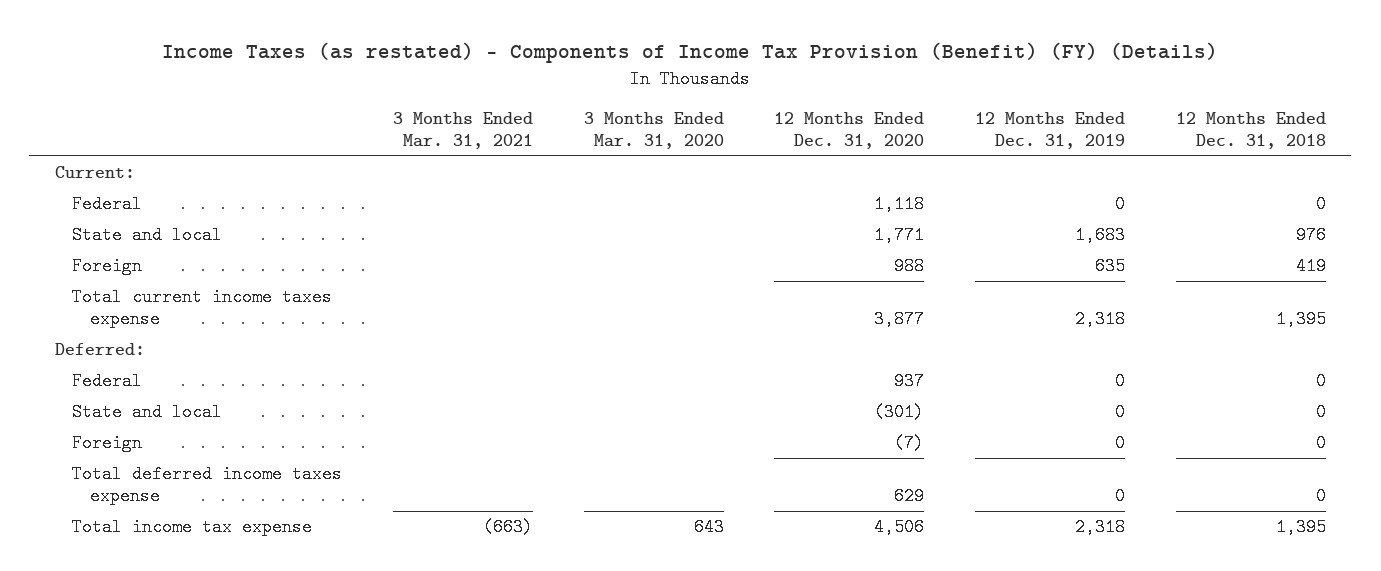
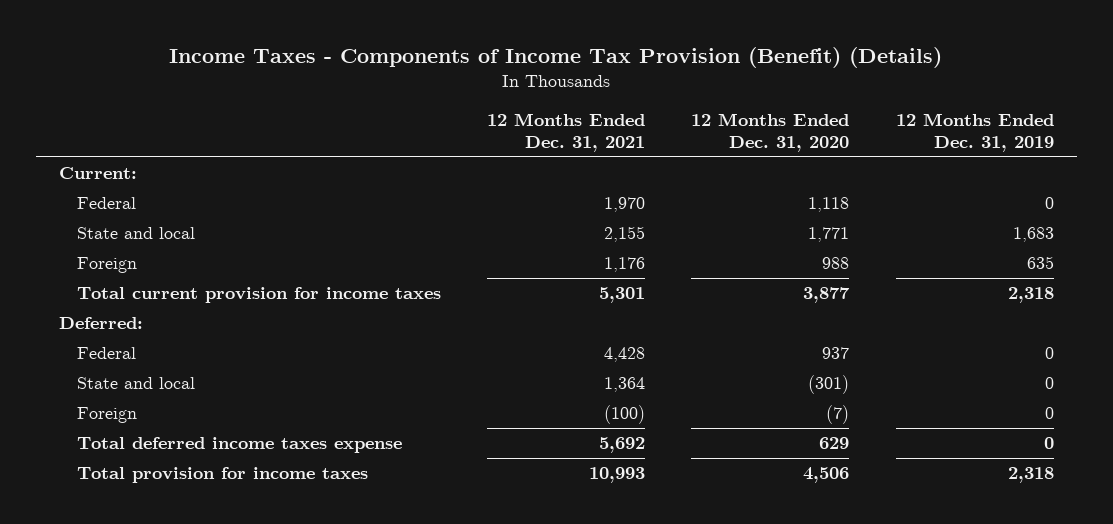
[162,42,1219,64] Income Taxes (as restated) - Components of Income Tax Provision (Benefit) (FY) (Details) -> [169,47,943,69] Income Taxes - Components of Income Tax Provision (Benefit) (Details)
[392,111,533,149] 3 Months Ended Mar. 31, 2021 -> none
[583,111,724,149] 3 Months Ended Mar. 31, 2020 -> none
[1175,111,1326,149] 12 Months Ended Dec. 31, 2018 -> none
none -> [487,113,646,152] 12 Months Ended Dec. 31, 2021
[72,288,333,329] Total current income taxes expense -> [76,287,441,304] Total current provision for income taxes
[72,518,313,537] Total income tax expense -> [76,467,368,484] Total provision for income taxes

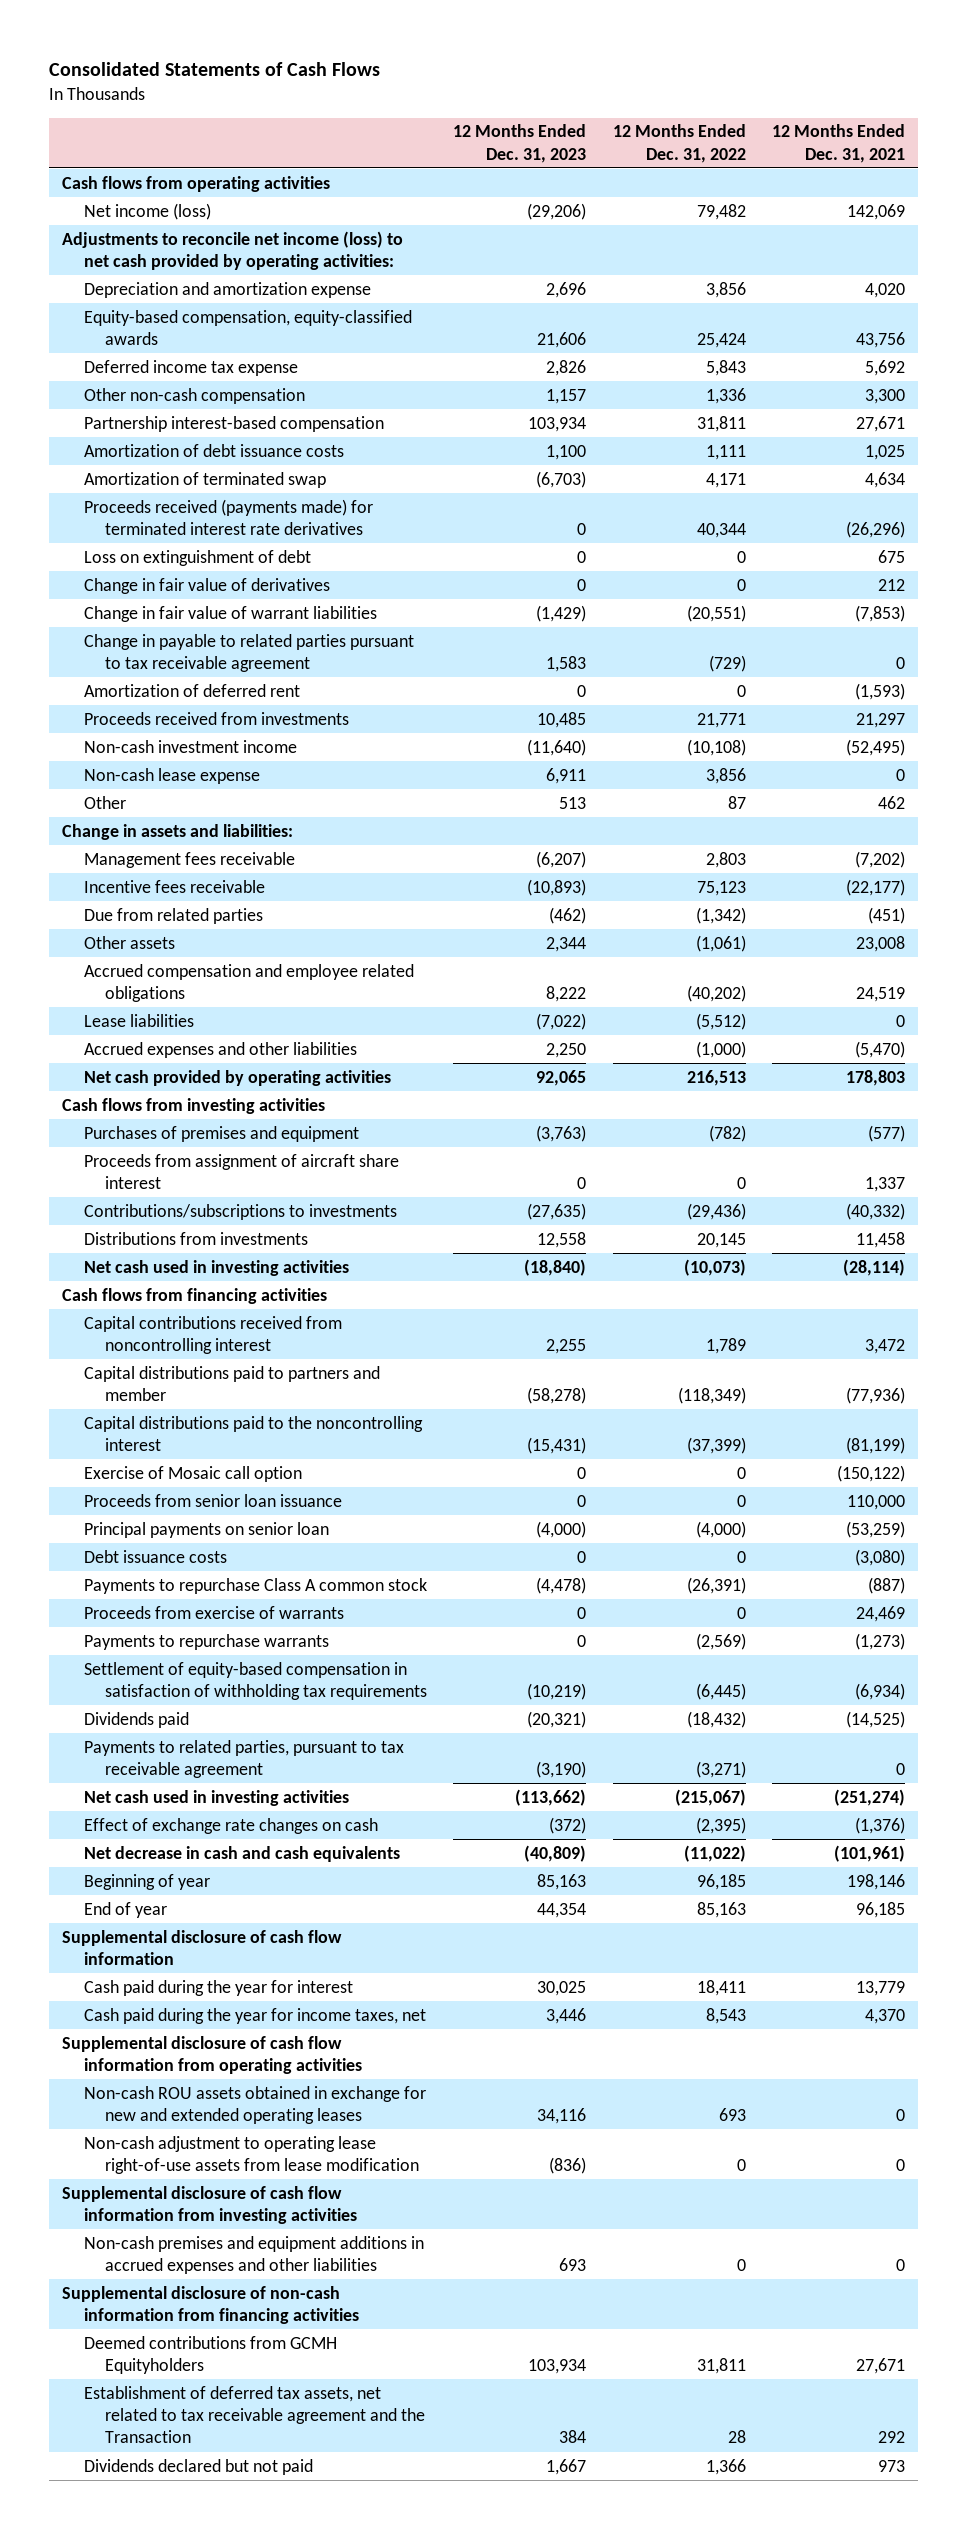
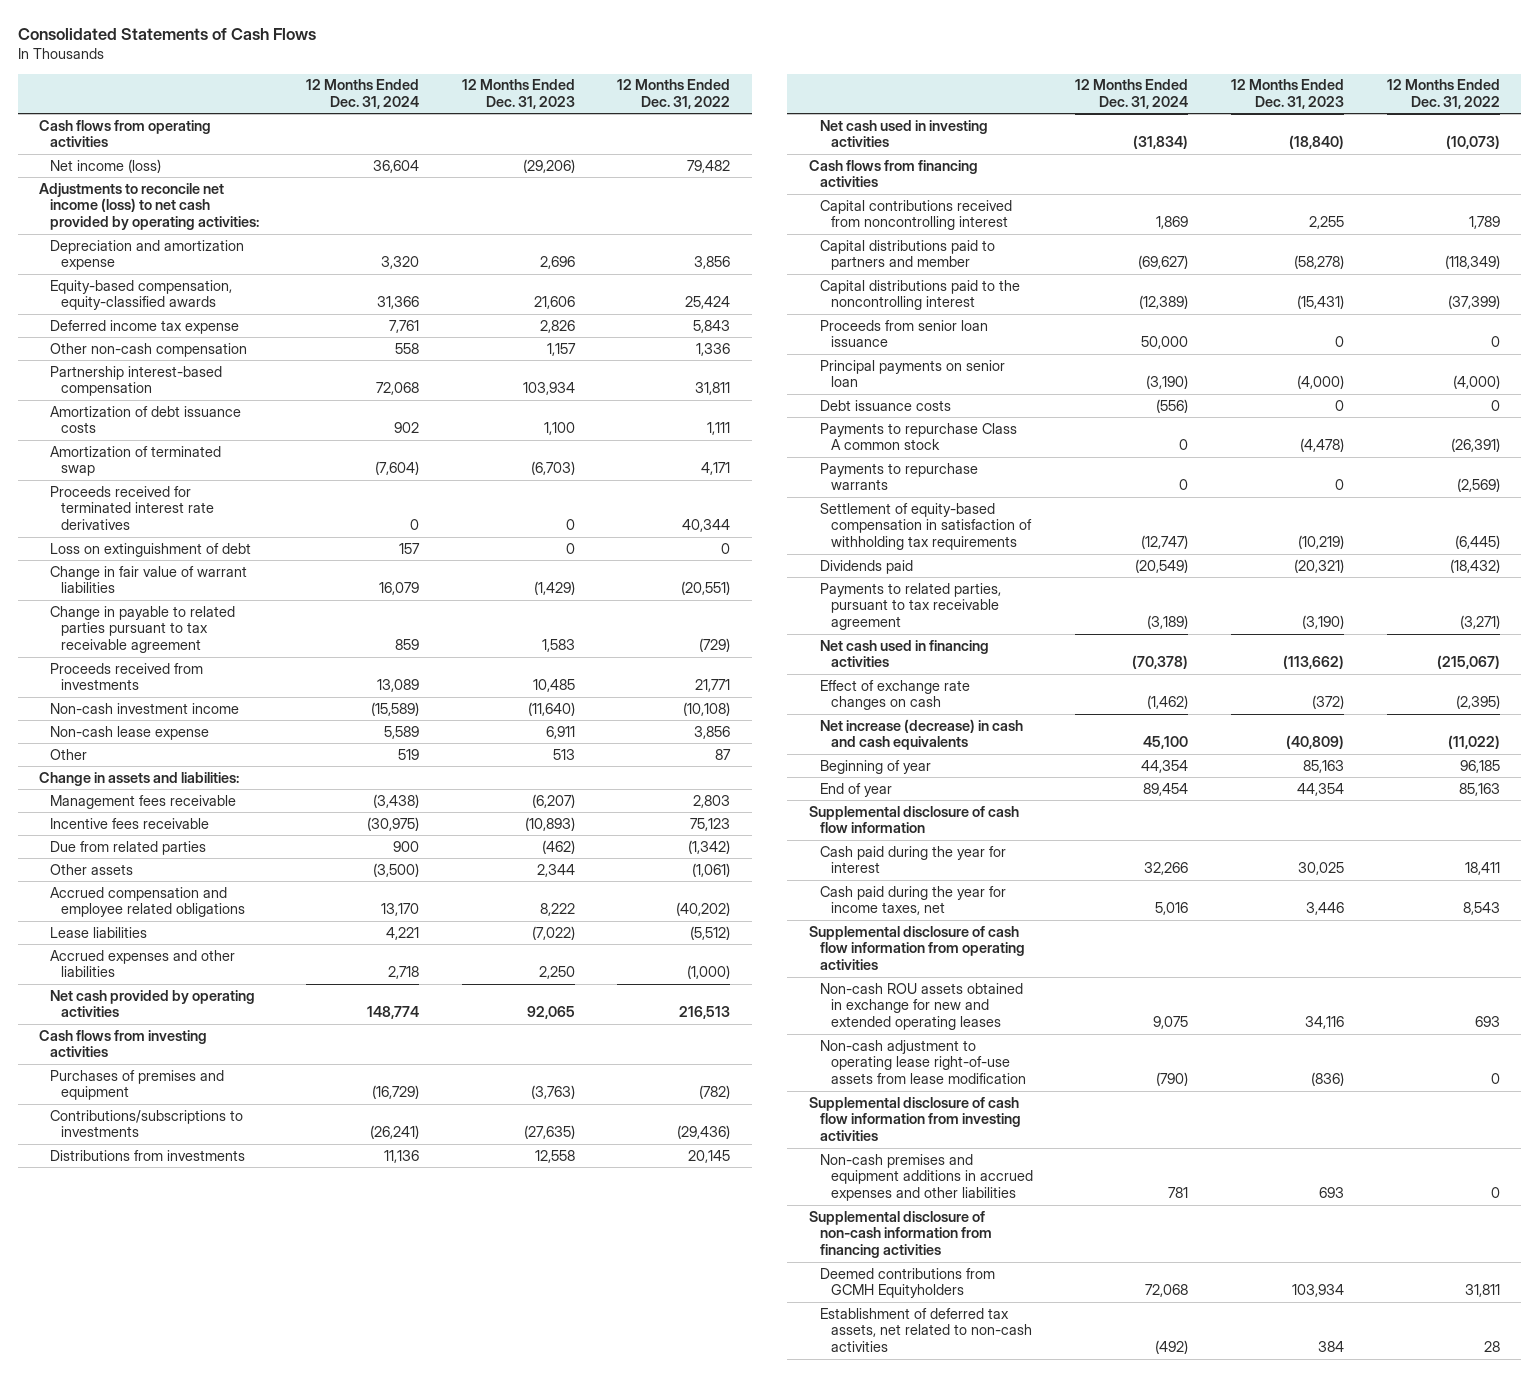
[771,124,905,163] 12 Months Ended Dec. 31, 2021 -> none
none -> [305,79,419,109] 12 Months Ended Dec. 31, 2024
[83,498,373,535] Proceeds received (payments made) for terminated interest rate derivatives -> [50,485,215,531] Proceeds received for terminated interest rate derivatives
[83,577,330,594] Change in fair value of derivatives -> none
[83,683,300,697] Amortization of deferred rent -> none
[83,1153,399,1189] Proceeds from assignment of aircraft share interest -> none
[83,1465,302,1482] Exercise of Mosaic call option -> none
[83,1605,344,1619] Proceeds from exercise of warrants -> none
[83,1789,349,1806] Net cash used in investing activities -> [819,639,989,668] Net cash used in financing activities
[83,1845,400,1862] Net decrease in cash and cash equivalents -> [819,718,1023,751] Net increase (decrease) in cash and cash equivalents
[83,2458,313,2475] Dividends declared but not paid -> none
[83,2385,426,2444] Establishment of deferred tax assets, net related to tax receivable agreement and the Transaction -> [819,1307,1032,1353] Establishment of deferred tax assets, net related to non-cash activities

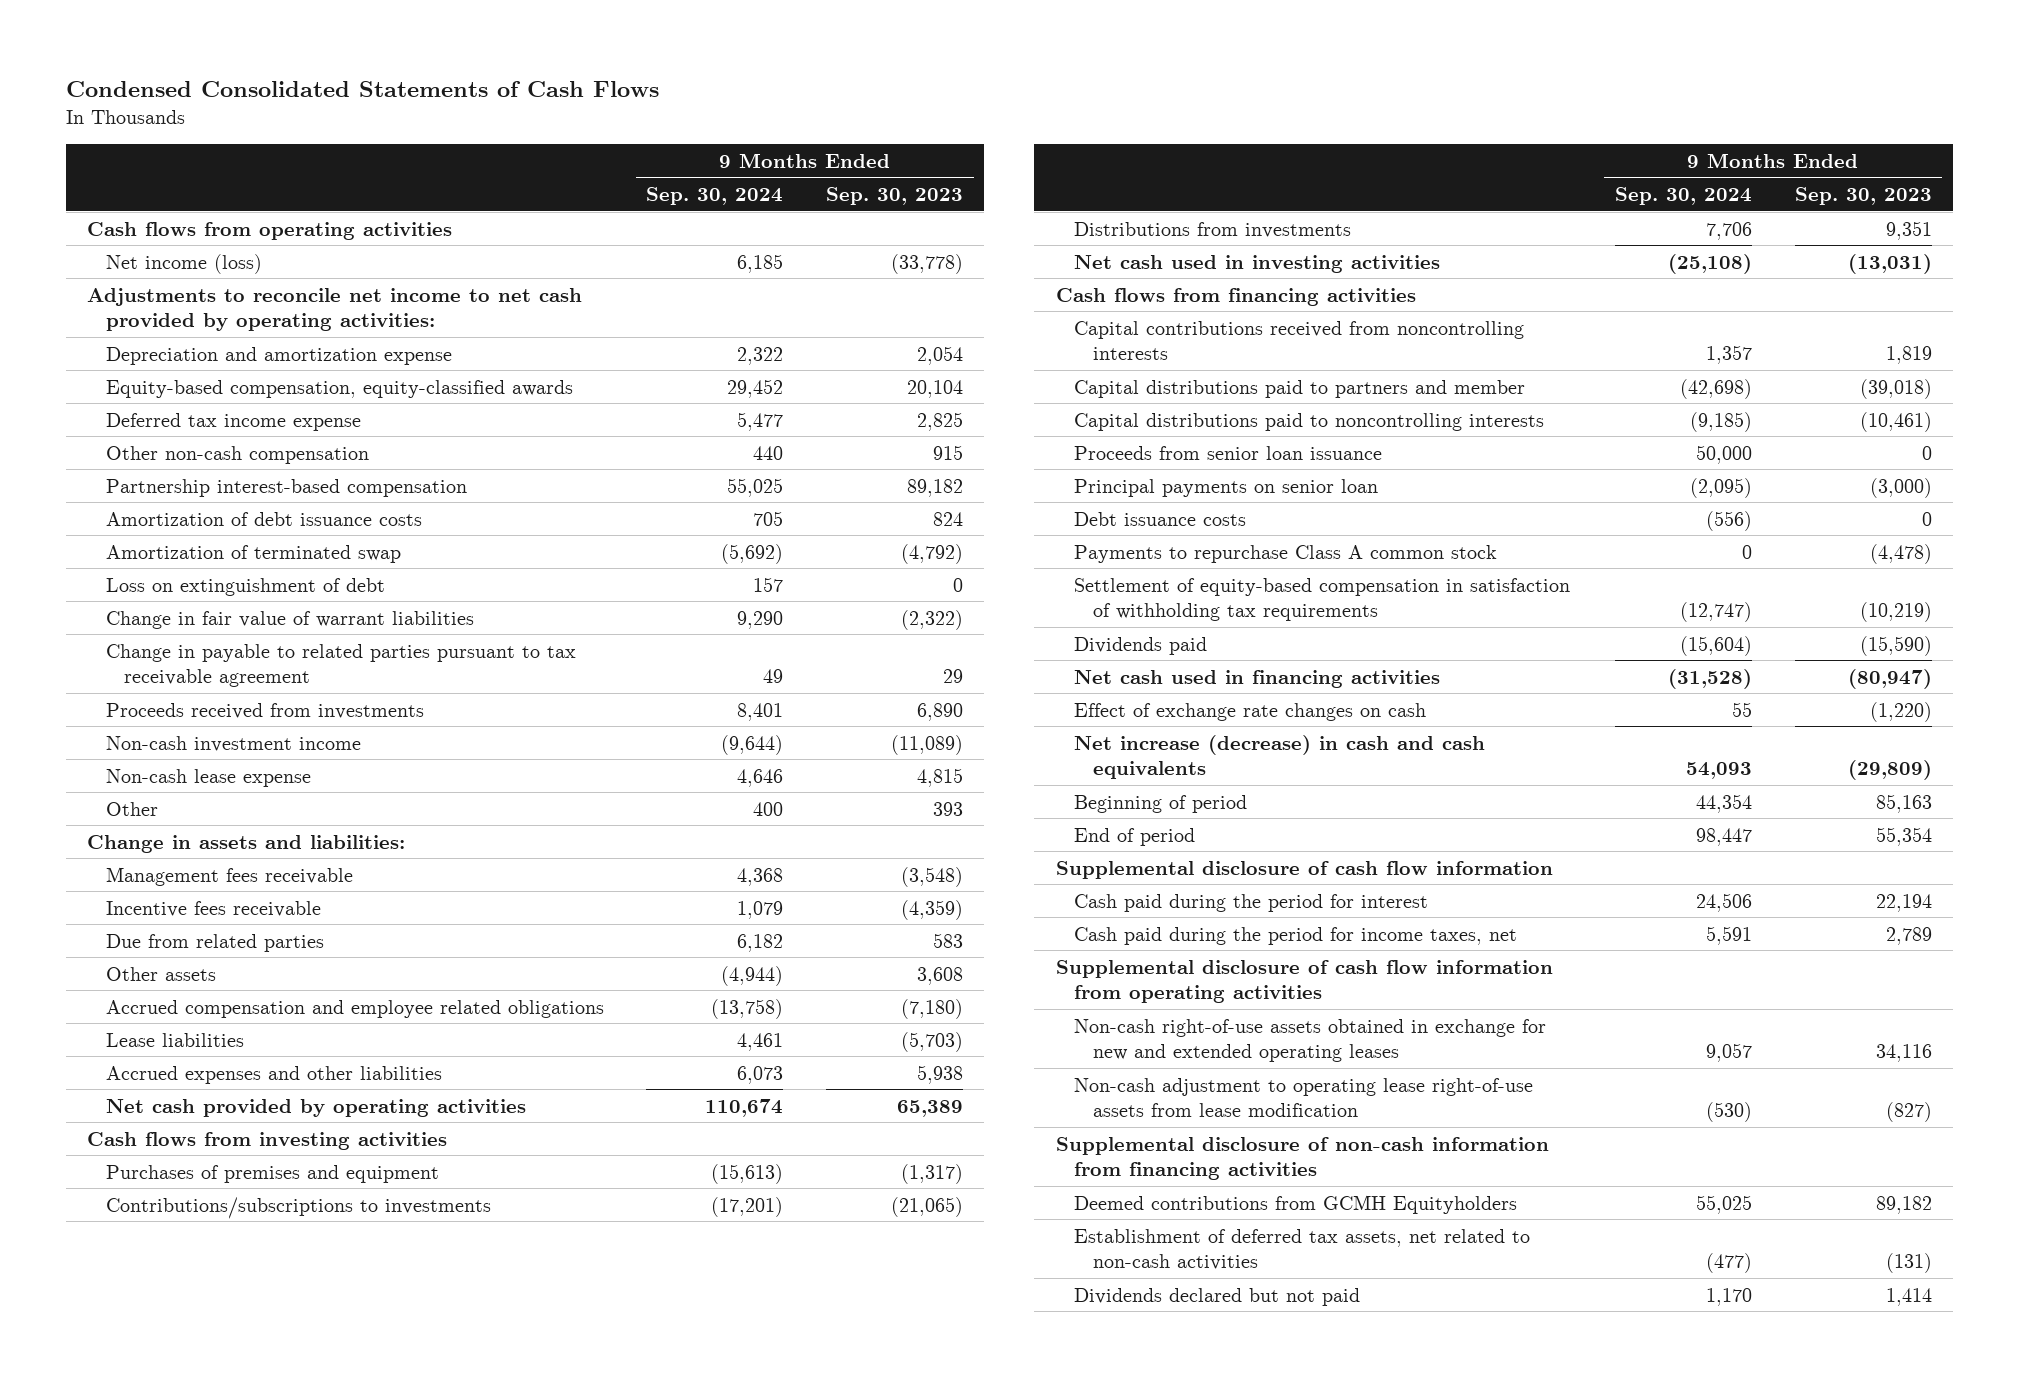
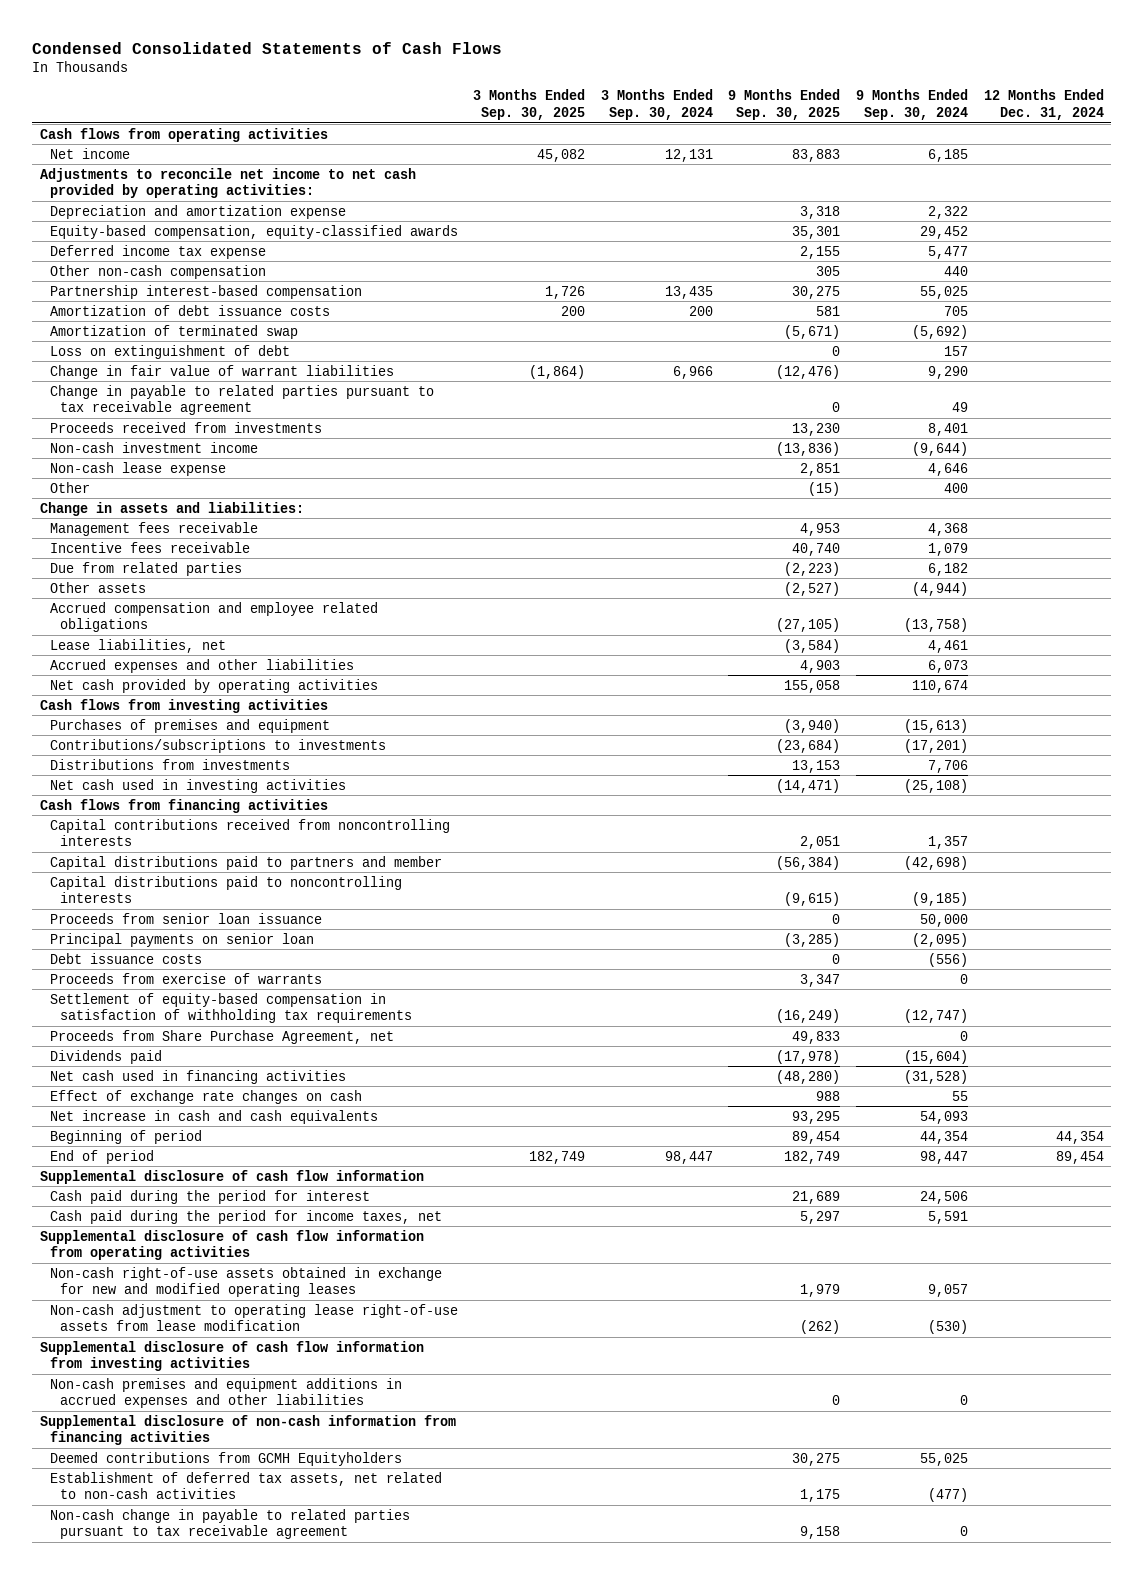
[825,187,963,206] Sep. 30, 2023 -> none
none -> [473,89,586,120] 3 Months Ended Sep. 30, 2025
none -> [600,89,713,120] 3 Months Ended Sep. 30, 2024
none -> [728,89,841,120] 9 Months Ended Sep. 30, 2025
none -> [983,89,1104,120] 12 Months Ended Dec. 31, 2024
[105,253,262,274] Net income (loss) -> [49,147,130,159] Net income
[105,412,361,431] Deferred tax income expense -> [49,244,266,259] Deferred income tax expense
[105,1032,244,1047] Lease liabilities -> [49,638,226,653] Lease liabilities, net
[1074,544,1498,563] Payments to repurchase Class A common stock -> none
none -> [49,972,322,984] Proceeds from exercise of warrants
none -> [49,1029,394,1044] Proceeds from Share Purchase Agreement, net
[1074,734,1486,780] Net increase (decrease) in cash and cash equivalents -> [49,1109,378,1124] Net increase in cash and cash equivalents
[1074,1018,1547,1063] Non-cash right-of-use assets obtained in exchange for new and extended operating leases -> [49,1266,442,1298] Non-cash right-of-use assets obtained in exchange for new and modified operating leases
none -> [40,1340,425,1372] Supplemental disclosure of cash flow information from investing activities
none -> [49,1377,402,1409] Non-cash premises and equipment additions in accrued expenses and other liabilities
[1074,1287,1361,1306] Dividends declared but not paid -> none
none -> [49,1508,410,1540] Non-cash change in payable to related parties pursuant to tax receivable agreement

